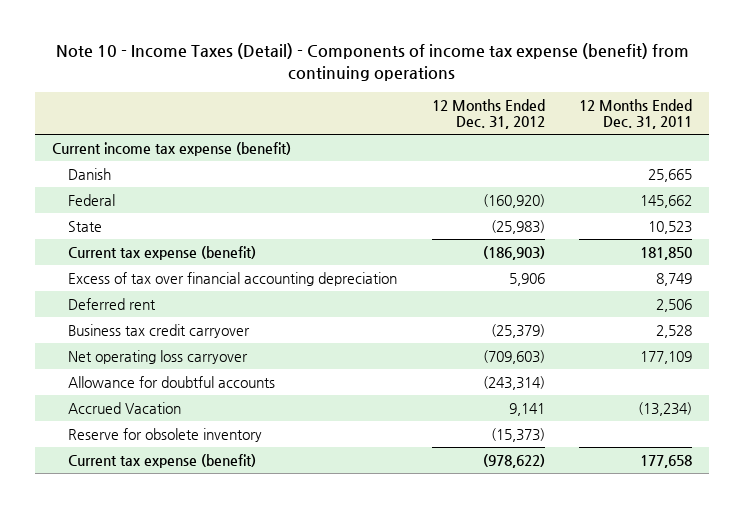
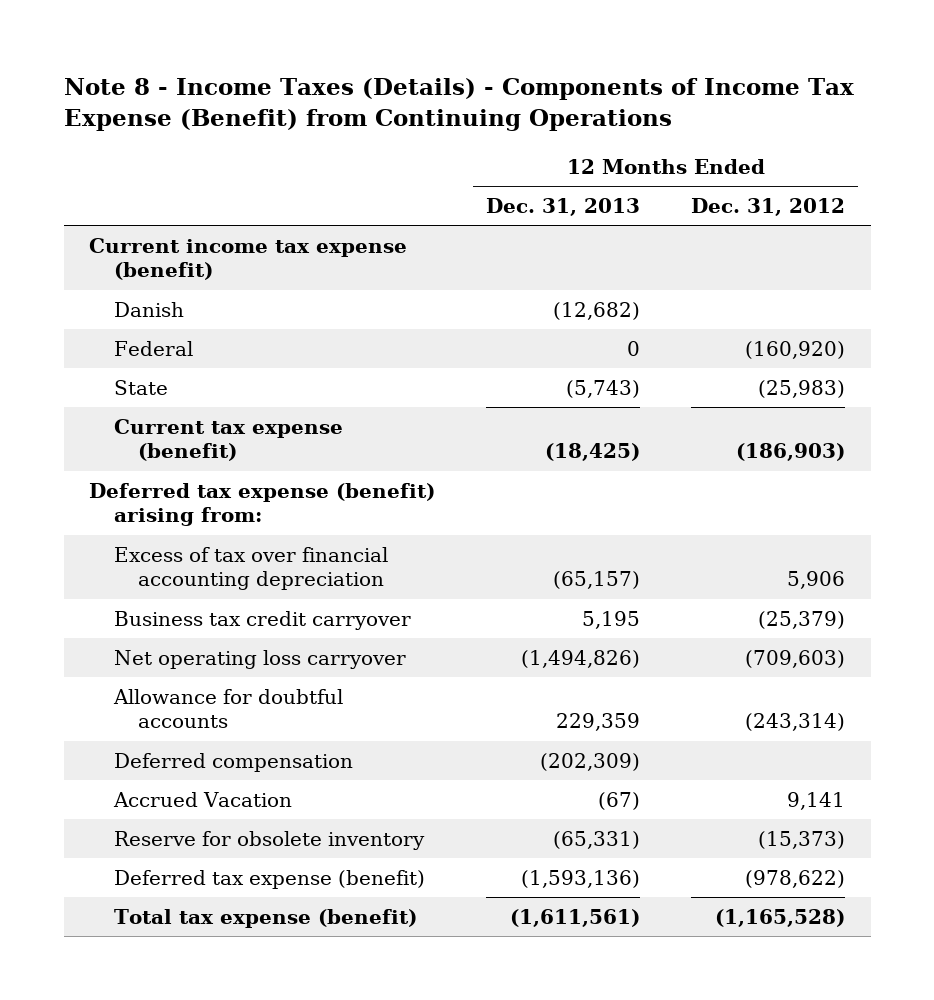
[56,43,690,82] Note 10 - Income Taxes (Detail) - Components of income tax expense (benefit) from continuing operations -> [63,78,854,132] Note 8 - Income Taxes (Details) - Components of Income Tax Expense (Benefit) from Continuing Operations
[579,98,693,130] 12 Months Ended Dec. 31, 2011 -> none
none -> [486,198,641,217] Dec. 31, 2013
none -> [89,483,436,527] Deferred tax expense (benefit) arising from:
[68,297,157,310] Deferred rent -> none
none -> [113,753,353,773] Deferred compensation
[68,453,257,468] Current tax expense (benefit) -> [113,870,425,890] Deferred tax expense (benefit)
none -> [113,909,417,929] Total tax expense (benefit)

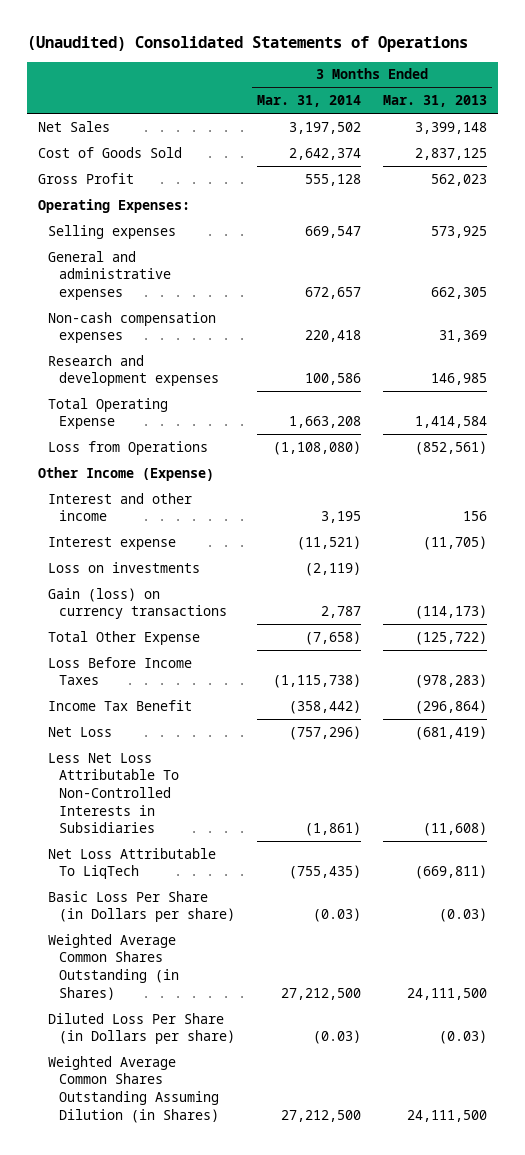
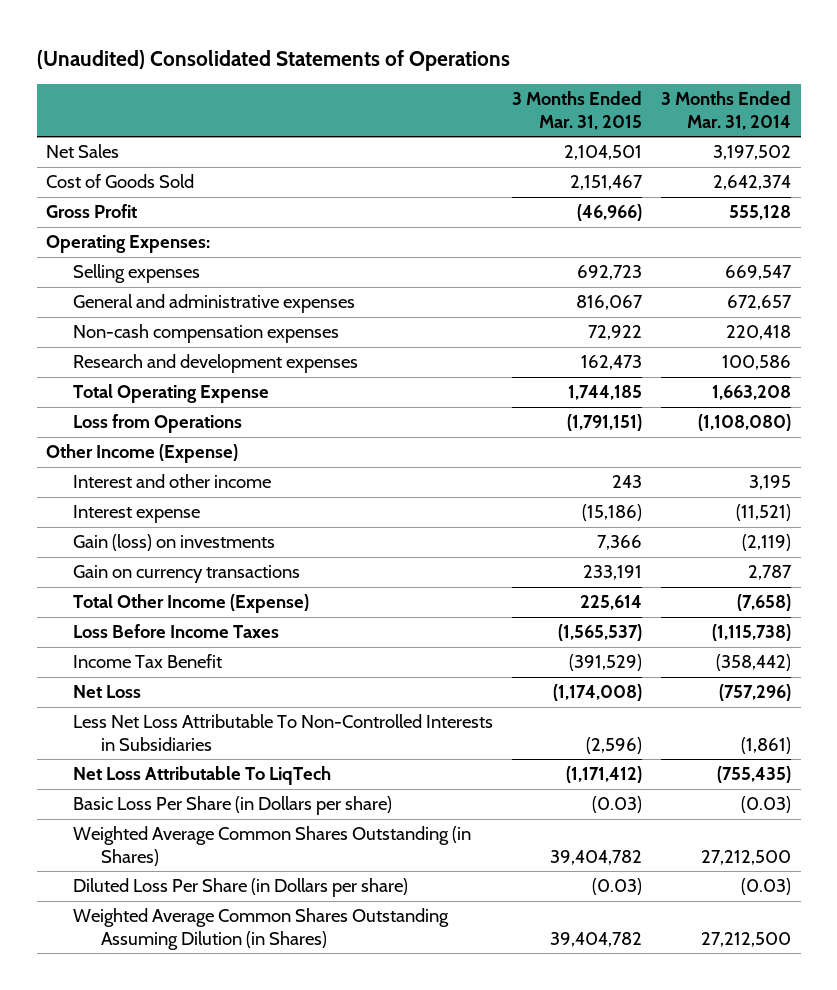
[382,95,487,108] Mar. 31, 2013 -> none
none -> [512,91,643,130] 3 Months Ended Mar. 31, 2015
[48,561,201,573] Loss on investments -> [73,534,276,552] Gain (loss) on investments
[48,587,228,620] Gain (loss) on currency transactions -> [73,565,301,584] Gain on currency transactions
[48,630,201,645] Total Other Expense -> [73,594,310,614] Total Other Income (Expense)

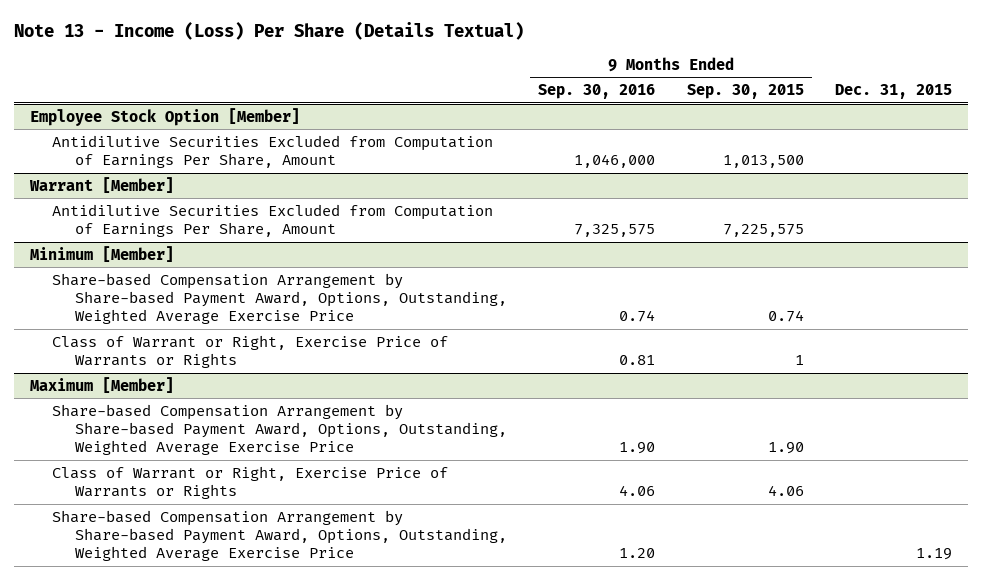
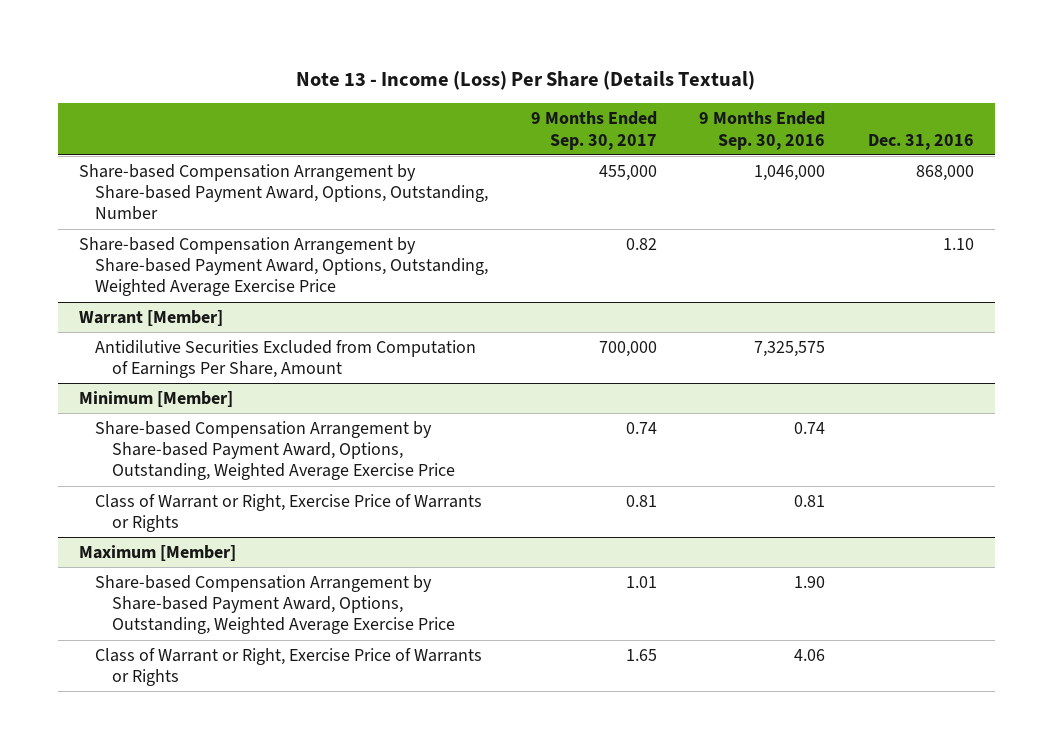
[686,84,804,100] Sep. 30, 2015 -> none
[835,84,953,100] Dec. 31, 2015 -> none
none -> [530,111,657,150] 9 Months Ended Sep. 30, 2017
none -> [867,133,974,150] Dec. 31, 2016
[29,107,300,126] Employee Stock Option [Member] -> none
[52,134,494,169] Antidilutive Securities Excluded from Computation of Earnings Per Share, Amount -> [79,164,489,221] Share-based Compensation Arrangement by Share-based Payment Award, Options, Outstanding, Number
none -> [79,237,489,297] Share-based Compensation Arrangement by Share-based Payment Award, Options, Outstanding, Weighted Average Exercise Price
[52,509,507,562] Share-based Compensation Arrangement by Share-based Payment Award, Options, Outstanding, Weighted Average Exercise Price -> none

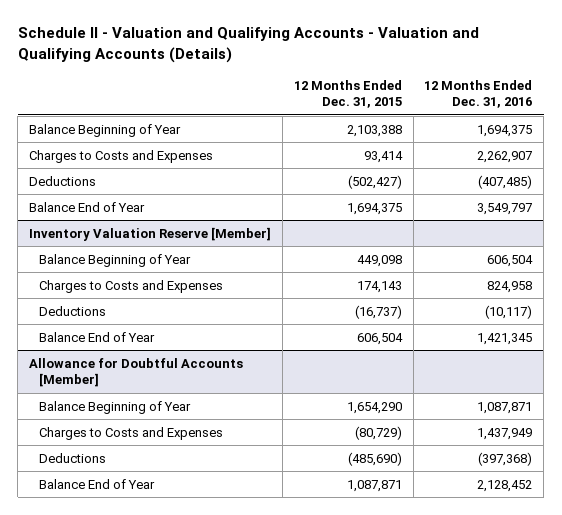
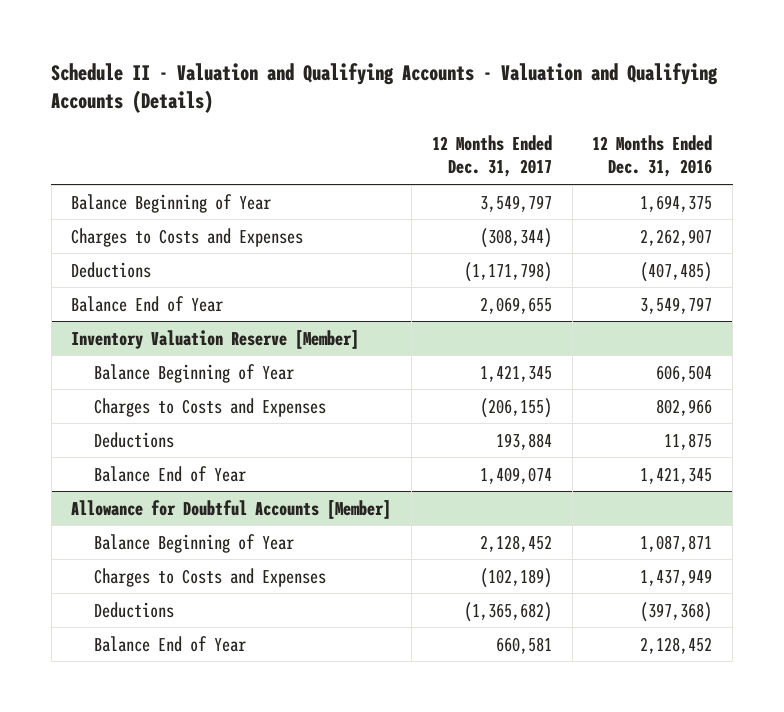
[293,79,402,109] 12 Months Ended Dec. 31, 2015 -> none
none -> [431,134,552,178] 12 Months Ended Dec. 31, 2017
[487,280,533,293] 824,958 -> [656,398,713,416] 802,966
[485,304,533,319] (10,117) -> [664,432,713,450] 11,875

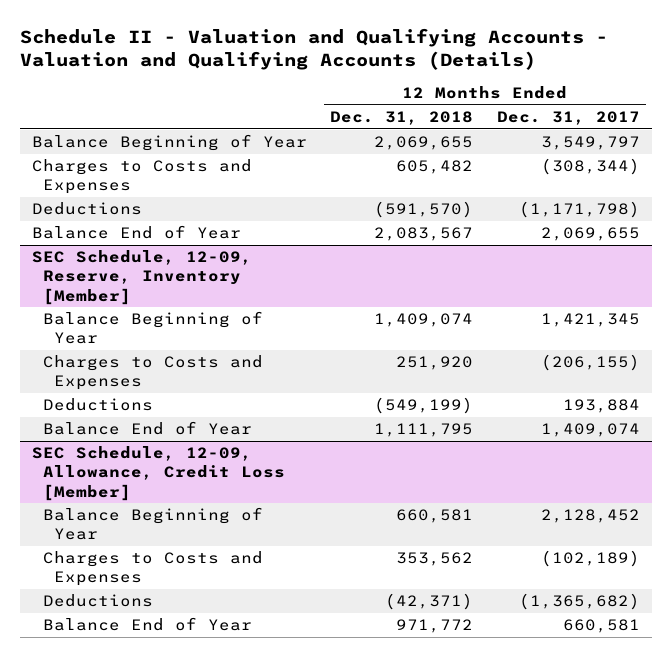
[592,134,713,178] 12 Months Ended Dec. 31, 2016 -> none
none -> [330,111,474,126] Dec. 31, 2018
[71,329,360,349] Inventory Valuation Reserve [Member] -> [31,250,252,305] SEC Schedule, 12-09, Reserve, Inventory [Member]
[71,499,392,519] Allowance for Doubtful Accounts [Member] -> none
none -> [31,446,285,501] SEC Schedule, 12-09, Allowance, Credit Loss [Member]

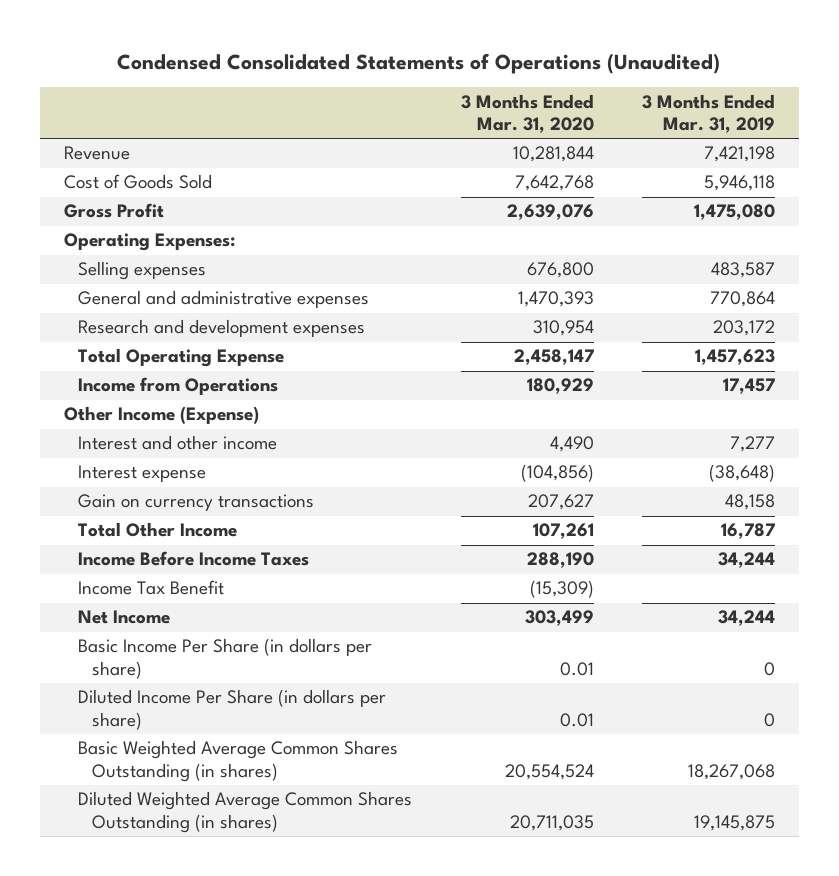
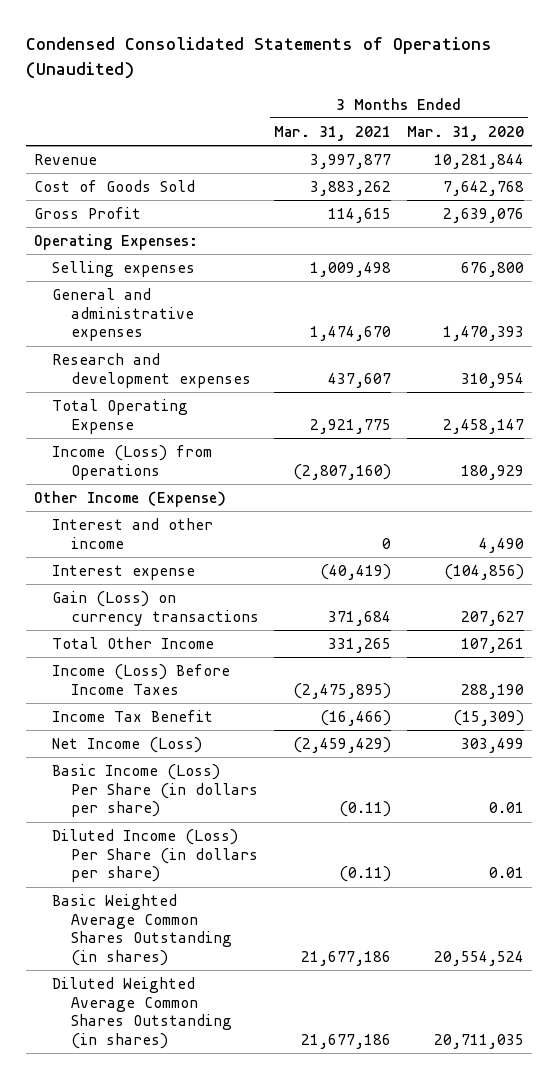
[642,93,776,134] 3 Months Ended Mar. 31, 2019 -> none
none -> [274,125,392,141] Mar. 31, 2021
[78,377,279,396] Income from Operations -> [52,445,213,480] Income (Loss) from Operations
[78,494,315,512] Gain on currency transactions -> [52,591,259,626] Gain (Loss) on currency transactions
[78,551,310,567] Income Before Income Taxes -> [52,664,231,695] Income (Loss) Before Income Taxes
[78,610,171,625] Net Income -> [52,737,203,754] Net Income (Loss)
[78,638,373,679] Basic Income Per Share (in dollars per share) -> [52,764,258,818] Basic Income (Loss) Per Share (in dollars per share)
[78,689,387,730] Diluted Income Per Share (in dollars per share) -> [52,829,258,883] Diluted Income (Loss) Per Share (in dollars per share)

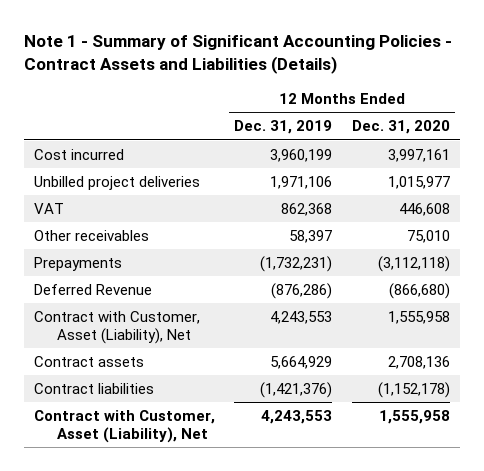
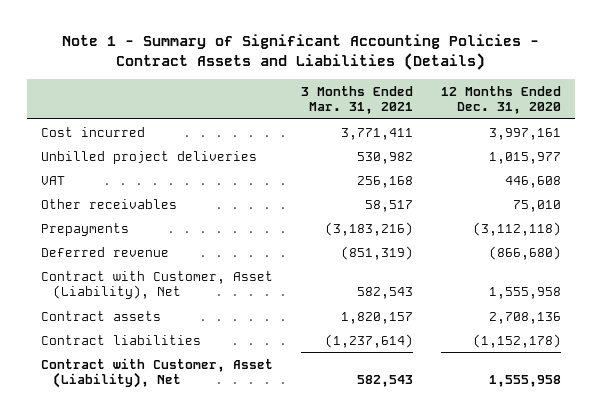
[234,120,333,135] Dec. 31, 2019 -> none
none -> [300,85,413,115] 3 Months Ended Mar. 31, 2021
[33,283,152,295] Deferred Revenue -> [40,246,169,257] Deferred revenue

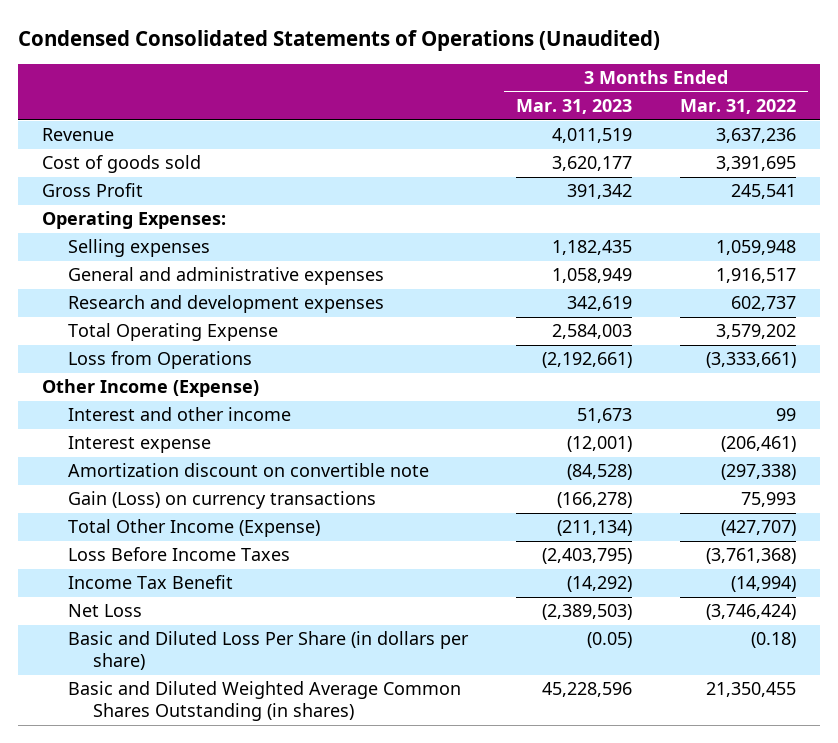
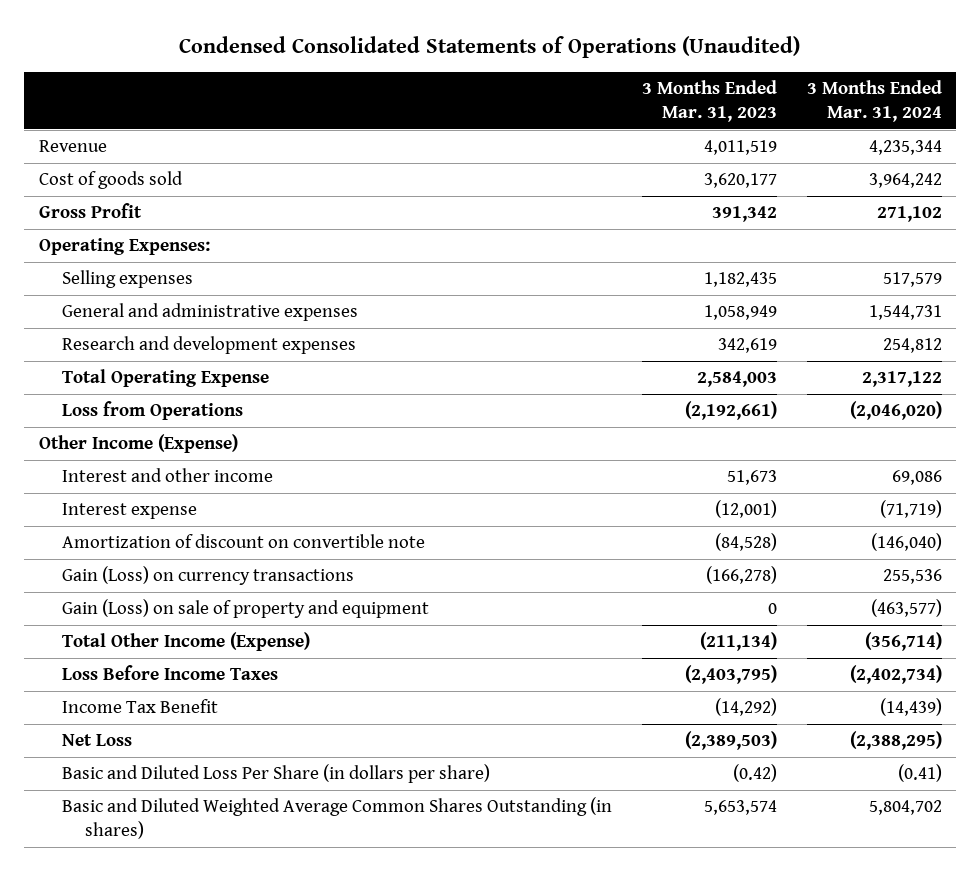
[680,99,797,115] Mar. 31, 2022 -> none
none -> [806,80,942,123] 3 Months Ended Mar. 31, 2024
[67,463,429,478] Amortization discount on convertible note -> [61,534,425,549] Amortization of discount on convertible note
none -> [61,599,429,619] Gain (Loss) on sale of property and equipment
[586,632,632,649] (0.05) -> [732,764,777,783] (0.42)
[541,682,632,698] 45,228,596 -> [703,800,777,816] 5,653,574

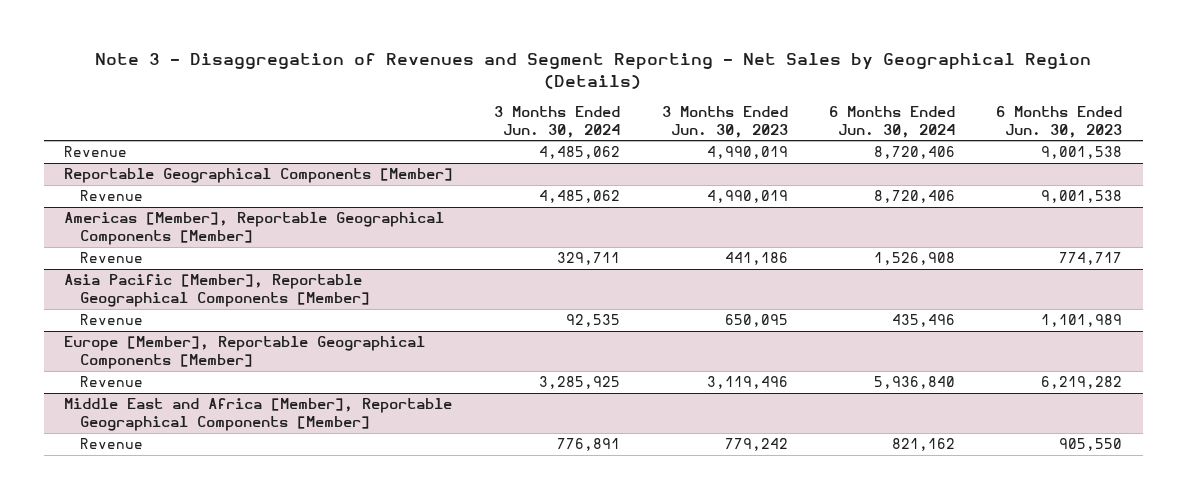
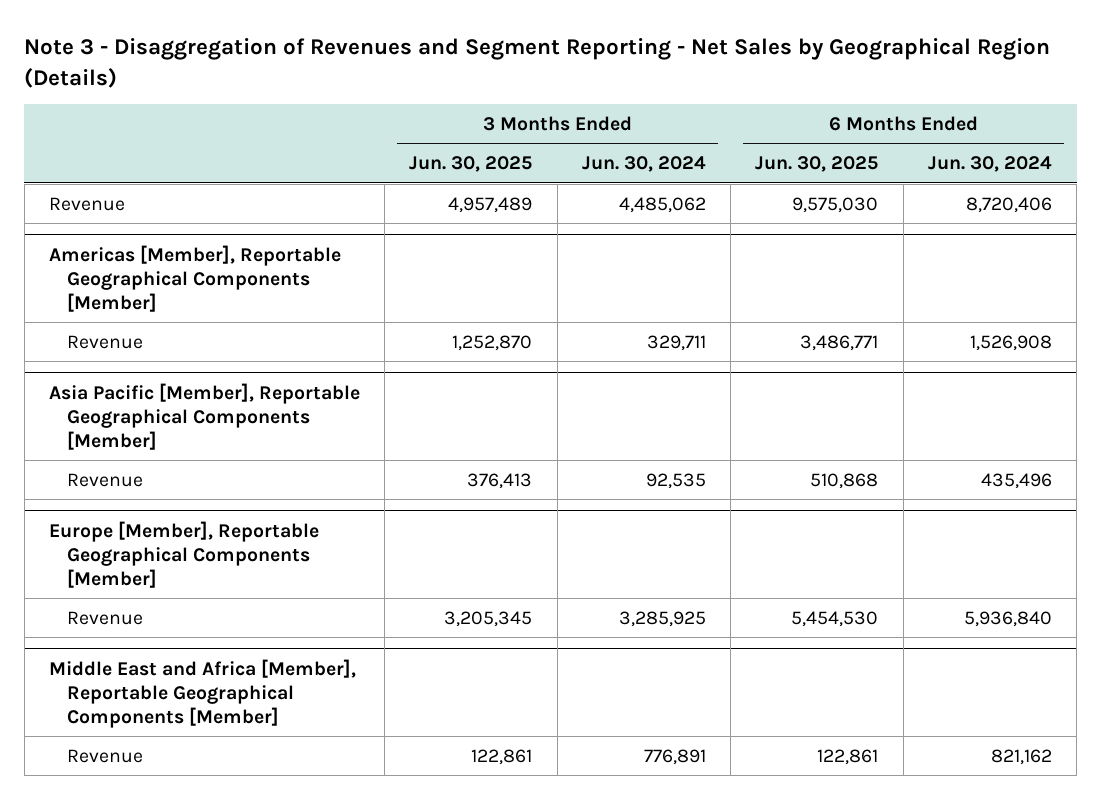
[661,105,788,138] 3 Months Ended Jun. 30, 2023 -> none
[996,105,1123,138] 6 Months Ended Jun. 30, 2023 -> none
none -> [409,156,533,173] Jun. 30, 2025
none -> [755,156,879,173] Jun. 30, 2025
[64,168,454,184] Reportable Geographical Components [Member] -> none
[79,190,143,202] Revenue -> none

